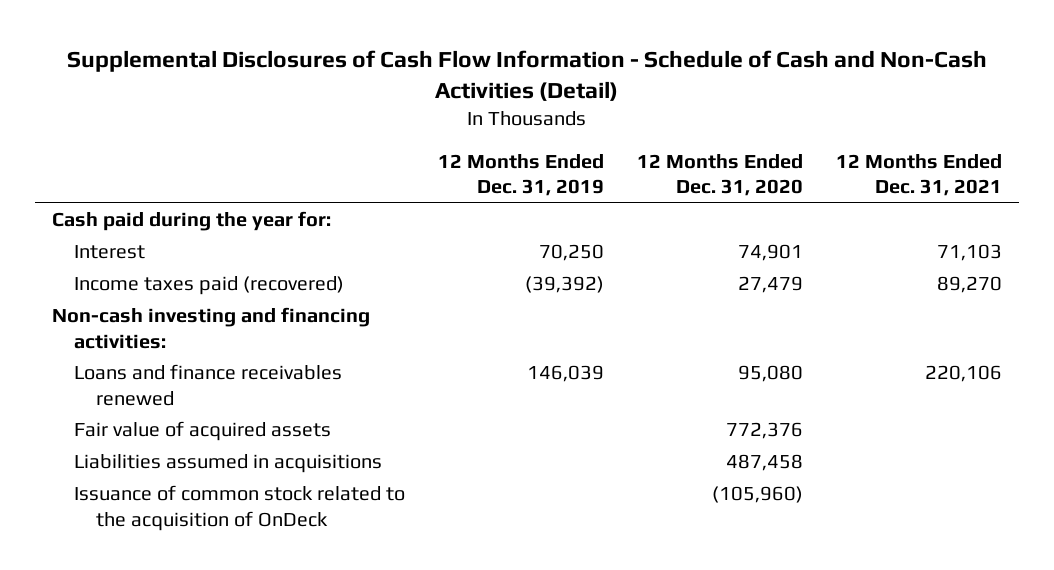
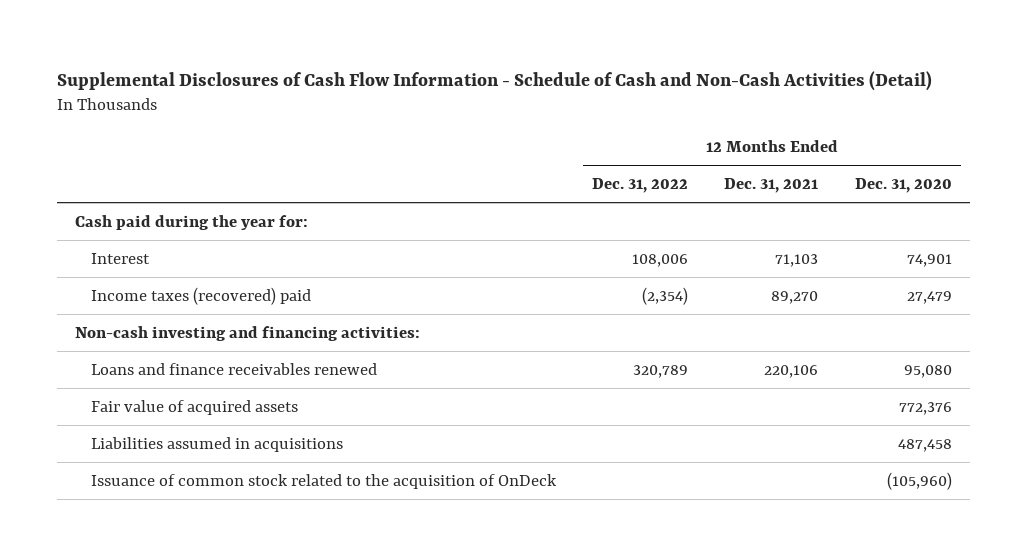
[438,153,605,197] 12 Months Ended Dec. 31, 2019 -> none
none -> [592,177,689,193] Dec. 31, 2022
[74,276,345,296] Income taxes paid (recovered) -> [91,286,312,305] Income taxes (recovered) paid

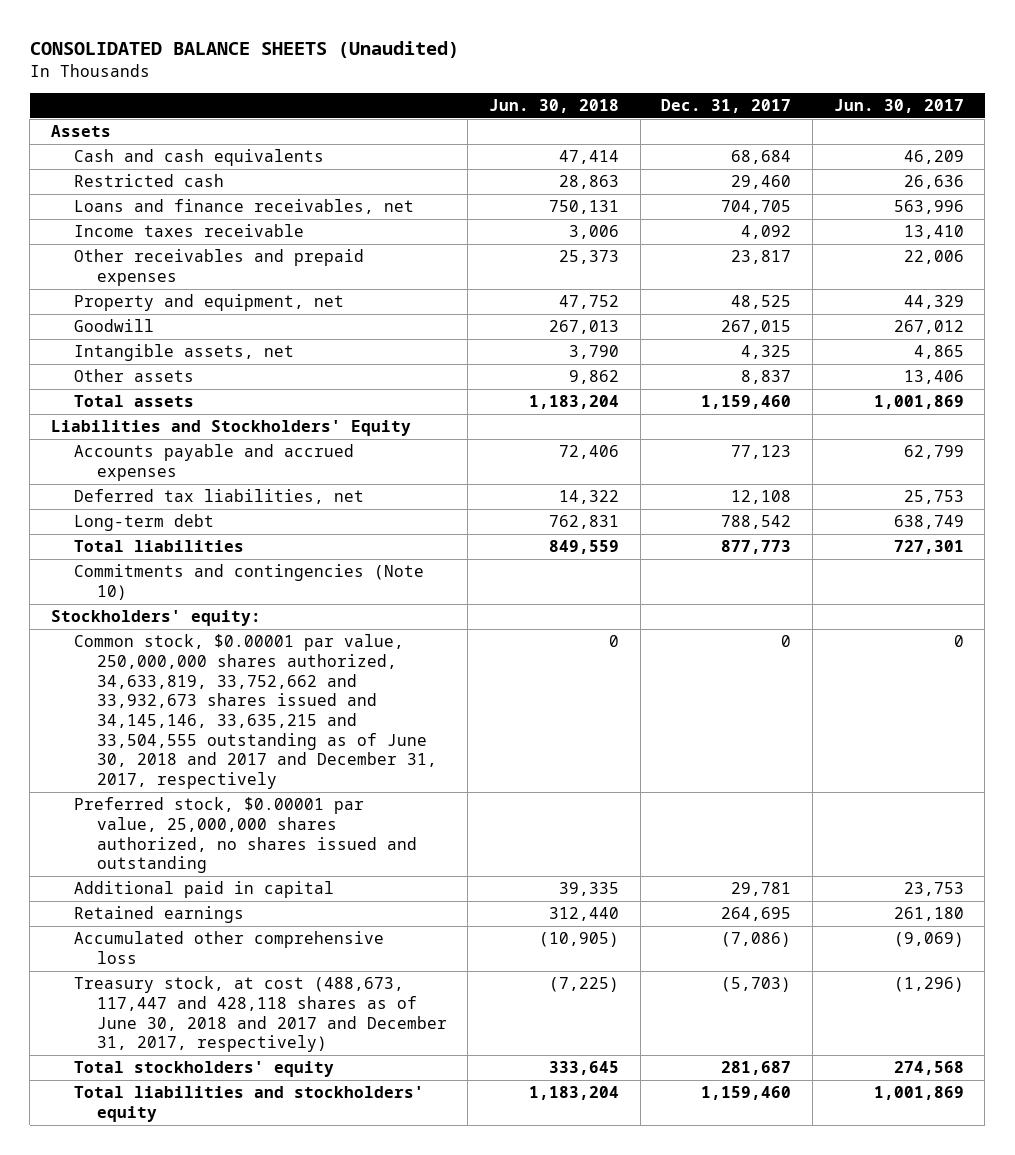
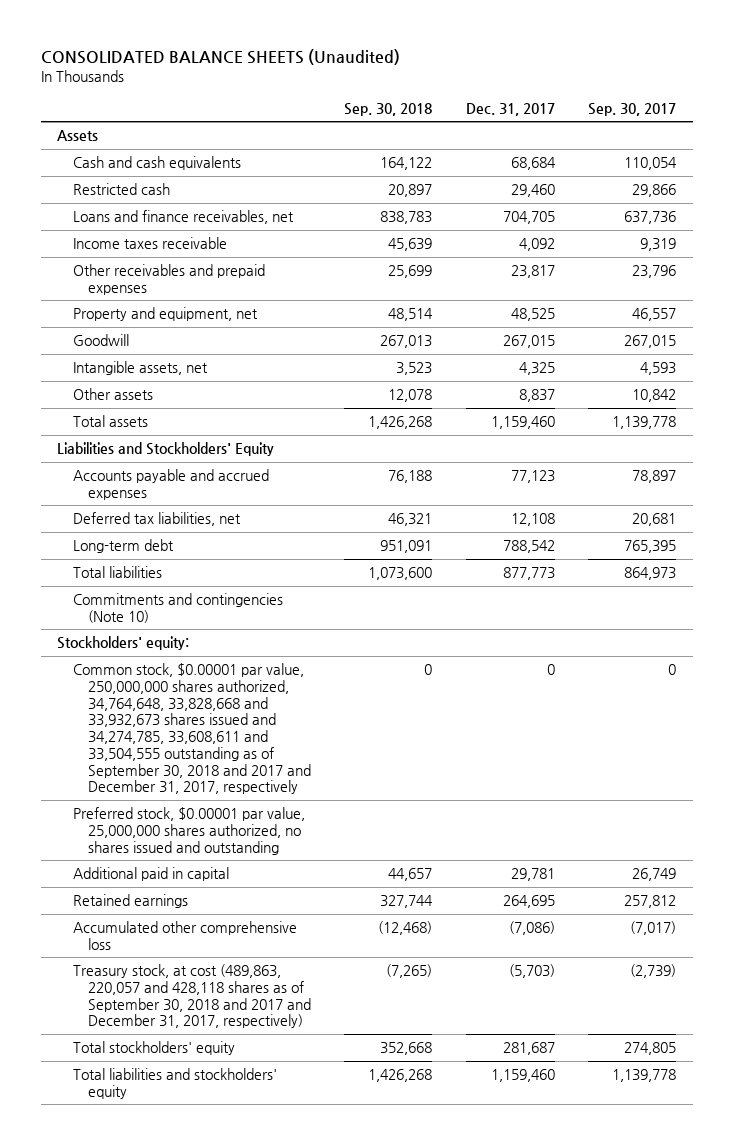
[488,98,619,113] Jun. 30, 2018 -> none
[833,98,964,113] Jun. 30, 2017 -> none
none -> [344,102,433,116] Sep. 30, 2018
none -> [588,102,677,116] Sep. 30, 2017
[73,634,437,789] Common stock, $0.00001 par value, 250,000,000 shares authorized, 34,633,819, 33,752,662 and 33,932,673 shares issued and 34,145,146, 33,635,215 and 33,504,555 outstanding as of June 30, 2018 and 2017 and December 31, 2017, respectively -> [72,663,311,795] Common stock, $0.00001 par value, 250,000,000 shares authorized, 34,764,648, 33,828,668 and 33,932,673 shares issued and 34,274,785, 33,608,611 and 33,504,555 outstanding as of September 30, 2018 and 2017 and December 31, 2017, respectively
[73,976,447,1053] Treasury stock, at cost (488,673, 117,447 and 428,118 shares as of June 30, 2018 and 2017 and December 31, 2017, respectively) -> [72,964,311,1029] Treasury stock, at cost (489,863, 220,057 and 428,118 shares as of September 30, 2018 and 2017 and December 31, 2017, respectively)

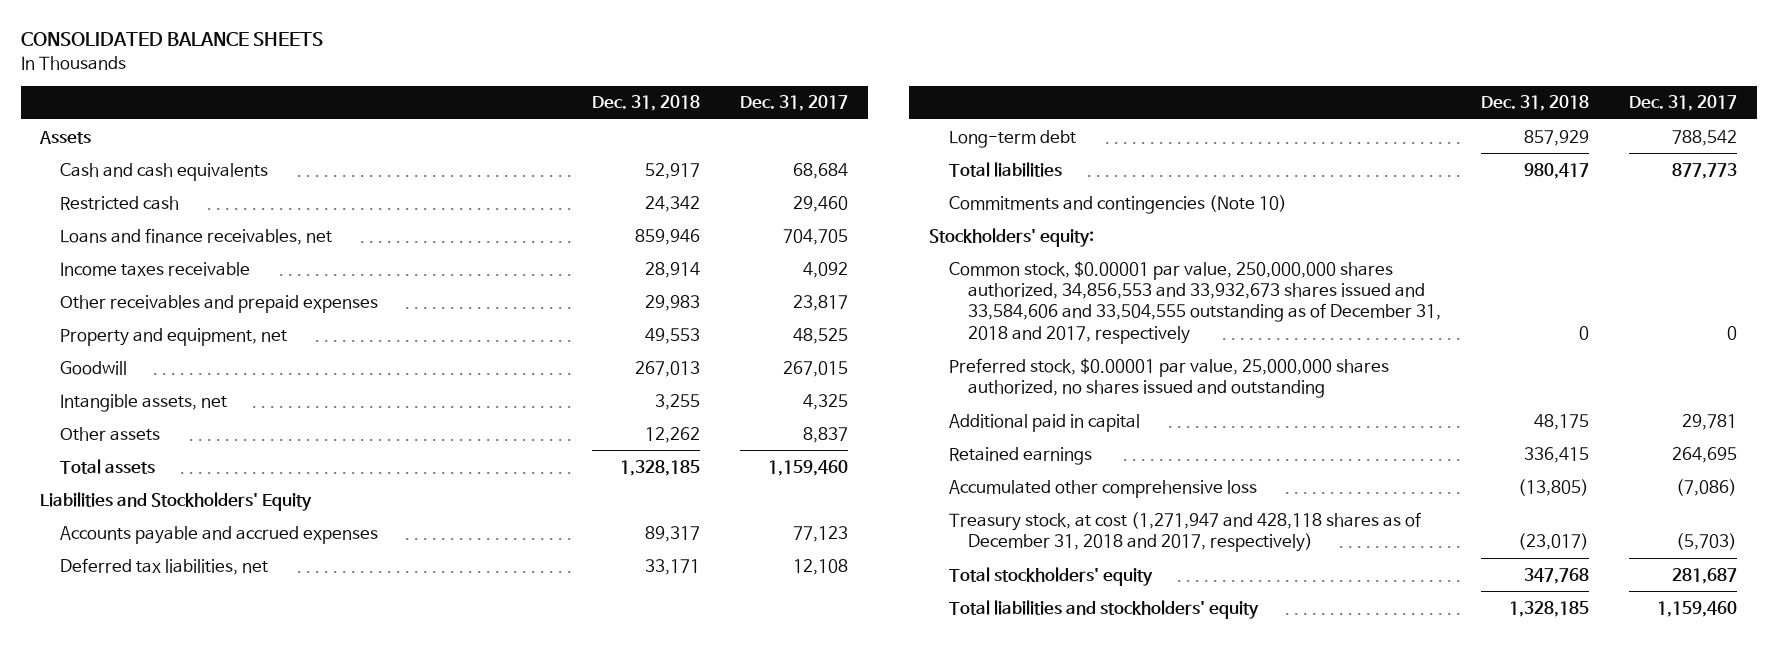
[40,49,400,66] CONSOLIDATED BALANCE SHEETS (Unaudited) -> [20,32,323,47] CONSOLIDATED BALANCE SHEETS
[344,102,433,116] Sep. 30, 2018 -> none
[588,102,677,116] Sep. 30, 2017 -> none
none -> [592,95,701,112] Dec. 31, 2018
[72,663,311,795] Common stock, $0.00001 par value, 250,000,000 shares authorized, 34,764,648, 33,828,668 and 33,932,673 shares issued and 34,274,785, 33,608,611 and 33,504,555 outstanding as of September 30, 2018 and 2017 and December 31, 2017, respectively -> [948,260,1442,344] Common stock, $0.00001 par value, 250,000,000 shares authorized, 34,856,553 and 33,932,673 shares issued and 33,584,606 and 33,504,555 outstanding as of December 31, 2018 and 2017, respectively
[72,964,311,1029] Treasury stock, at cost (489,863, 220,057 and 428,118 shares as of September 30, 2018 and 2017 and December 31, 2017, respectively) -> [948,511,1421,553] Treasury stock, at cost (1,271,947 and 428,118 shares as of December 31, 2018 and 2017, respectively)

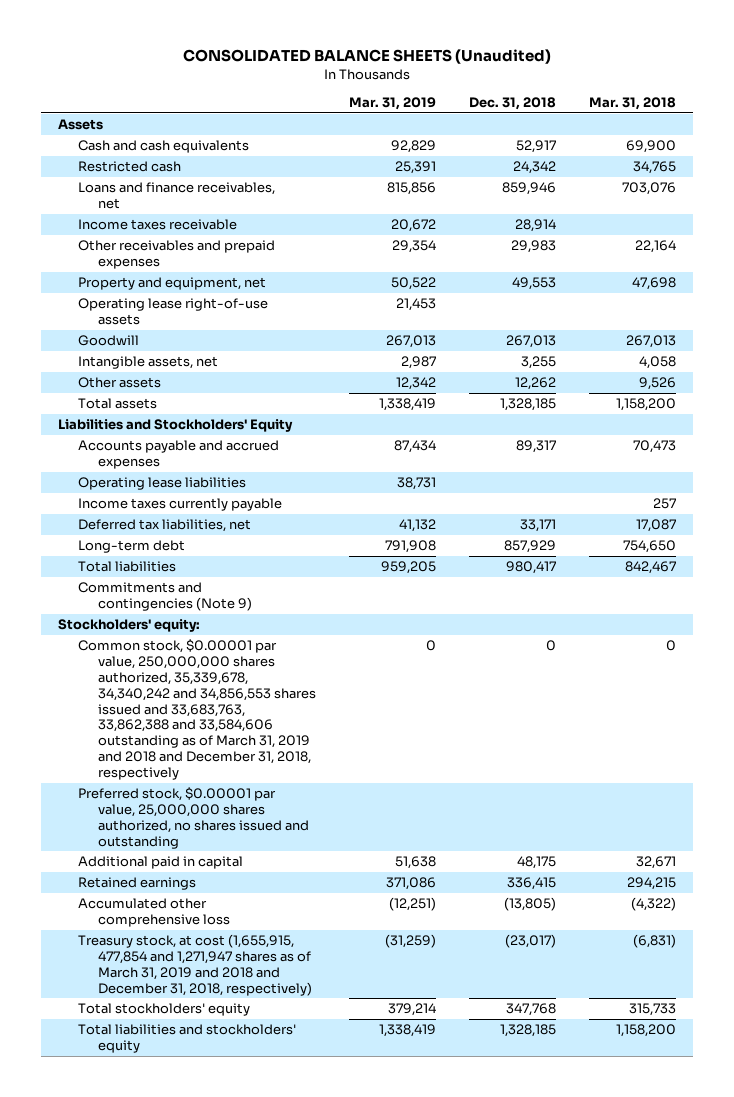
[20,32,323,47] CONSOLIDATED BALANCE SHEETS -> [182,49,551,65] CONSOLIDATED BALANCE SHEETS (Unaudited)
[739,95,848,112] Dec. 31, 2017 -> none
none -> [349,97,437,111] Mar. 31, 2019
none -> [589,97,677,111] Mar. 31, 2018
none -> [77,298,268,325] Operating lease right-of-use assets
none -> [77,477,246,491] Operating lease liabilities
none -> [77,498,282,512] Income taxes currently payable
[948,194,1287,214] Commitments and contingencies (Note 10) -> [77,582,253,611] Commitments and contingencies (Note 9)
[948,260,1442,344] Common stock, $0.00001 par value, 250,000,000 shares authorized, 34,856,553 and 33,932,673 shares issued and 33,584,606 and 33,504,555 outstanding as of December 31, 2018 and 2017, respectively -> [77,639,317,781] Common stock, $0.00001 par value, 250,000,000 shares authorized, 35,339,678, 34,340,242 and 34,856,553 shares issued and 33,683,763, 33,862,388 and 33,584,606 outstanding as of March 31, 2019 and 2018 and December 31, 2018, respectively
[948,511,1421,553] Treasury stock, at cost (1,271,947 and 428,118 shares as of December 31, 2018 and 2017, respectively) -> [77,934,313,996] Treasury stock, at cost (1,655,915, 477,854 and 1,271,947 shares as of March 31, 2019 and 2018 and December 31, 2018, respectively)

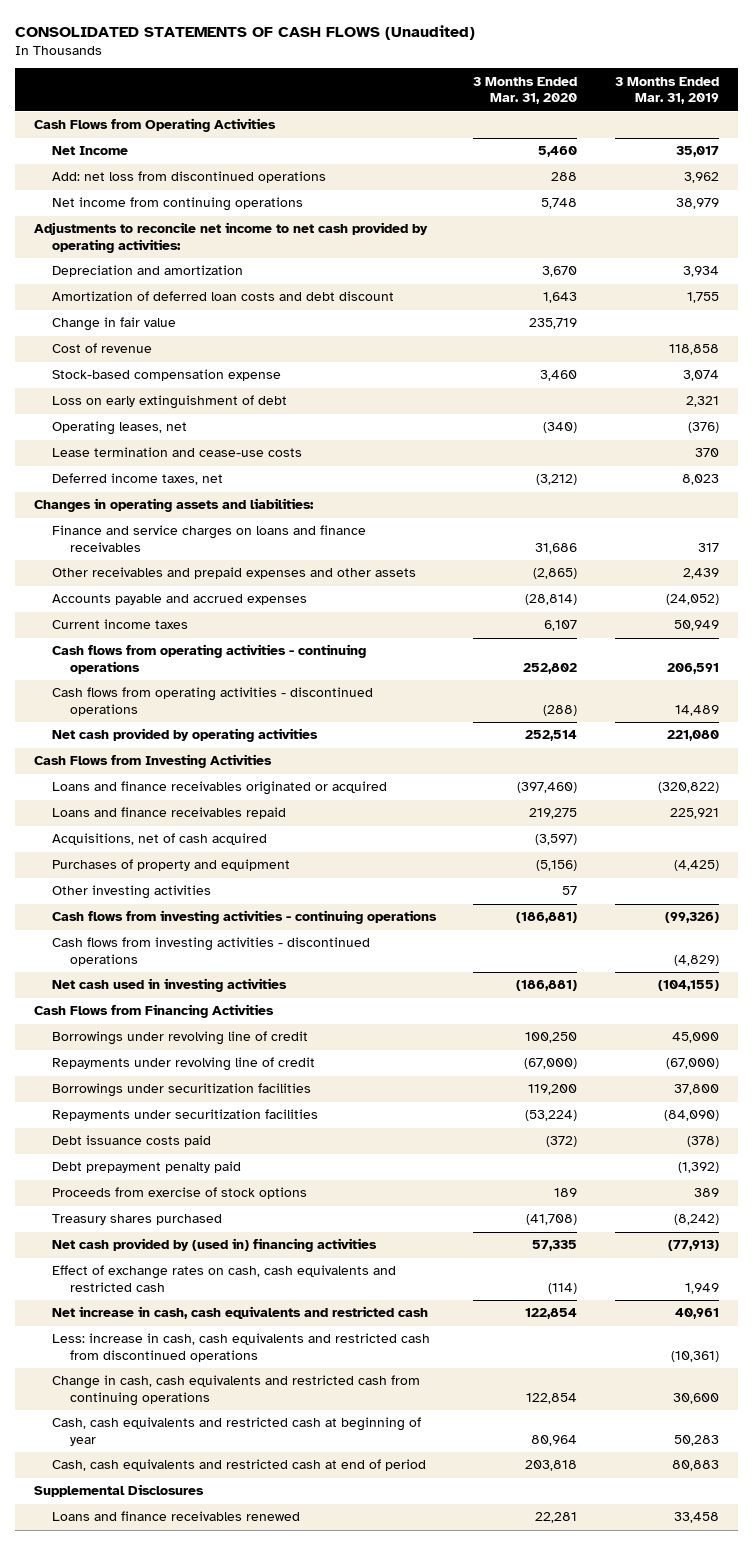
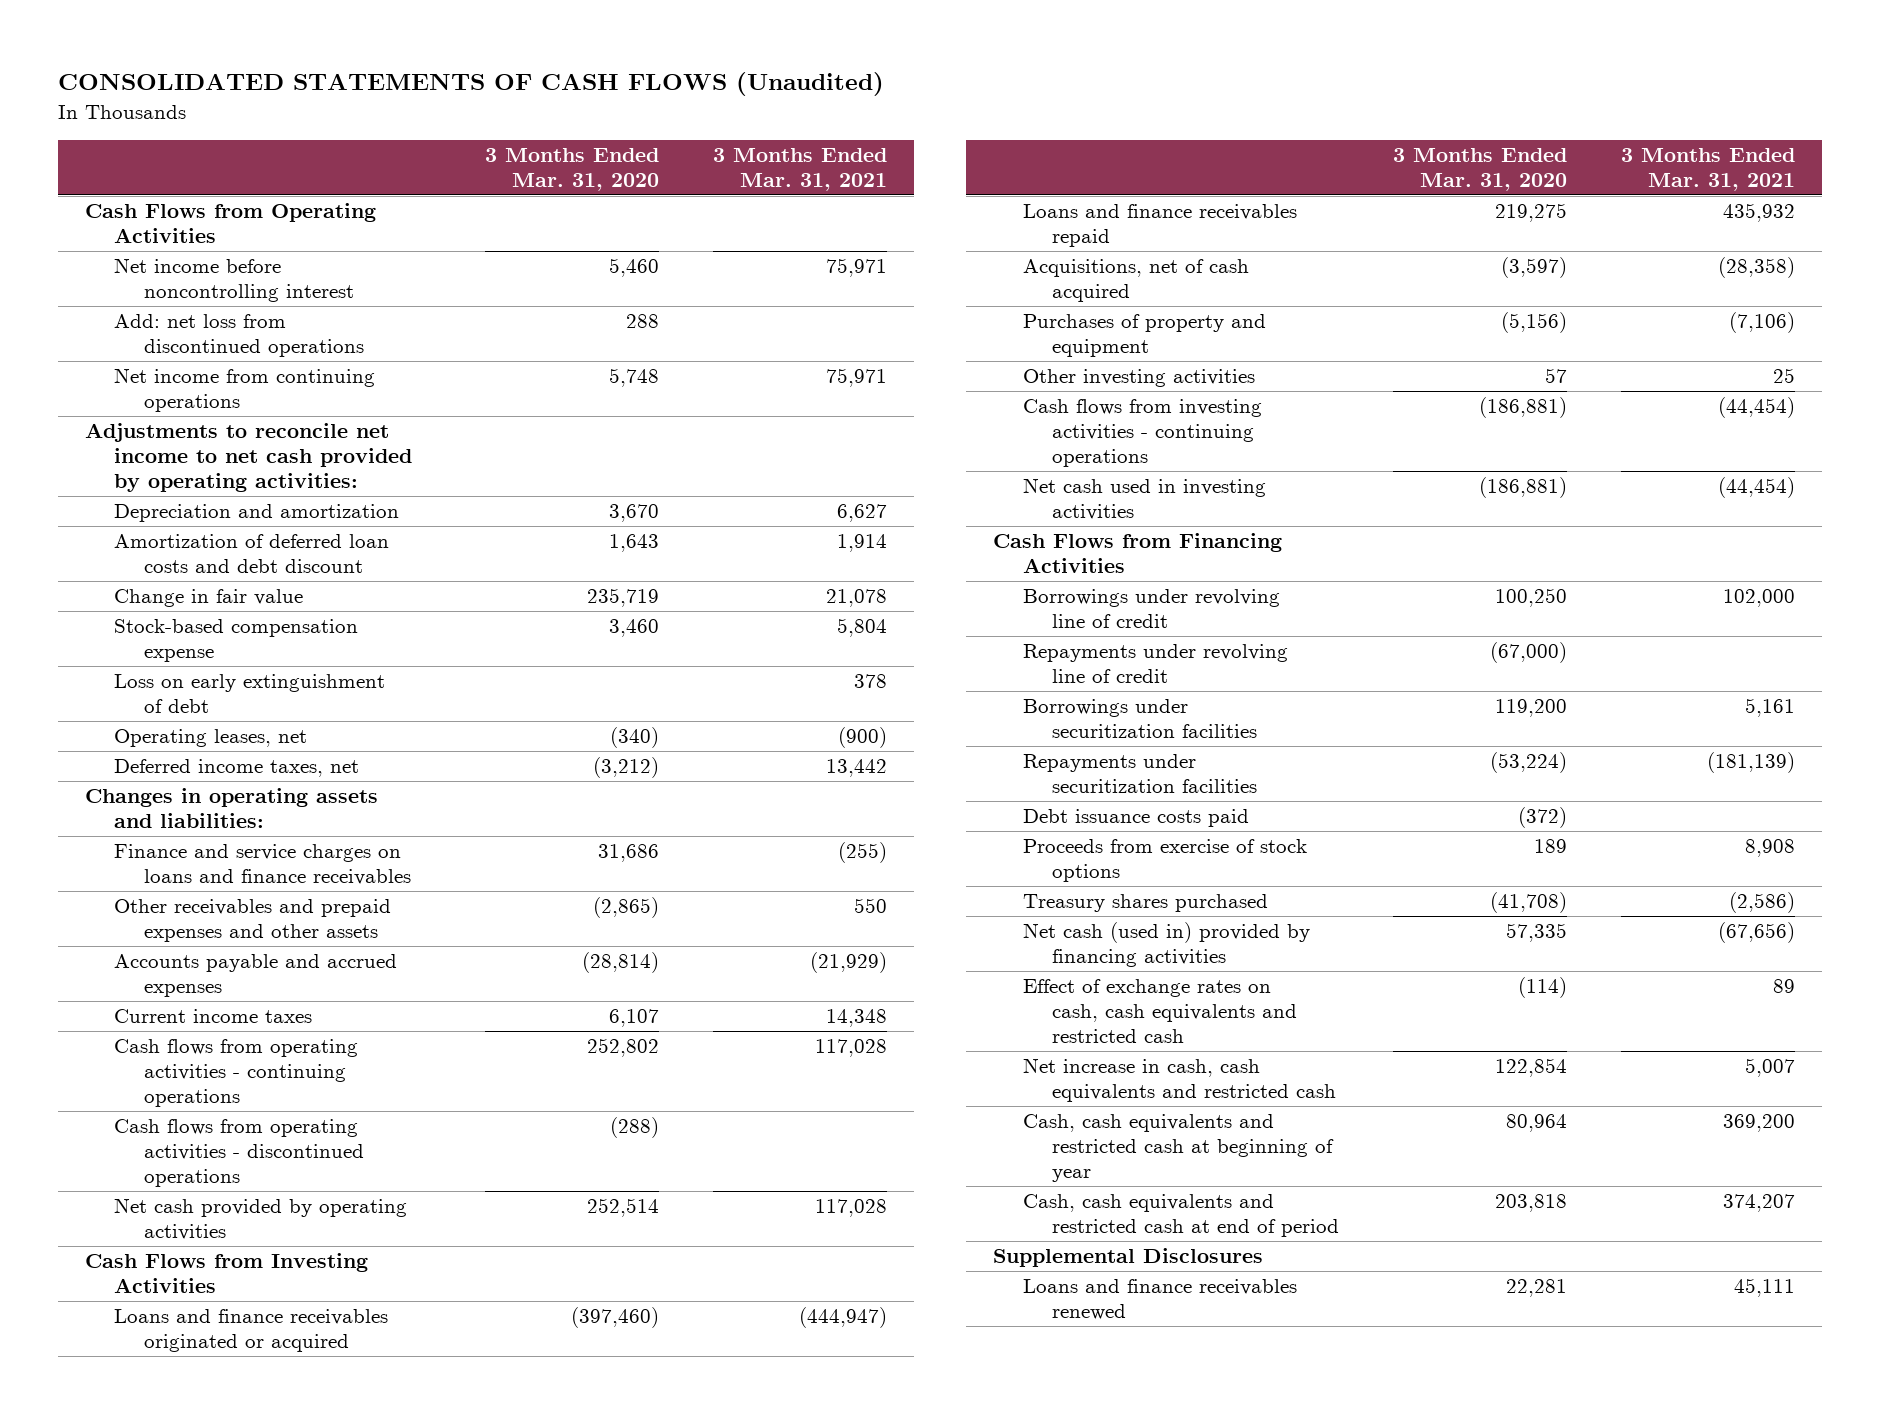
[614,76,719,105] 3 Months Ended Mar. 31, 2019 -> none
none -> [712,147,887,191] 3 Months Ended Mar. 31, 2021
[51,146,128,156] Net Income -> [114,258,354,303] Net income before noncontrolling interest
[51,343,152,354] Cost of revenue -> none
[51,447,302,458] Lease termination and cease-use costs -> none
[51,937,370,966] Cash flows from investing activities - discontinued operations -> none
[51,1161,241,1174] Debt prepayment penalty paid -> none
[51,1238,377,1253] Net cash provided by (used in) financing activities -> [1022,922,1310,968] Net cash (used in) provided by financing activities
[51,1333,430,1362] Less: increase in cash, cash equivalents and restricted cash from discontinued operations -> none
[51,1375,420,1406] Change in cash, cash equivalents and restricted cash from continuing operations -> none

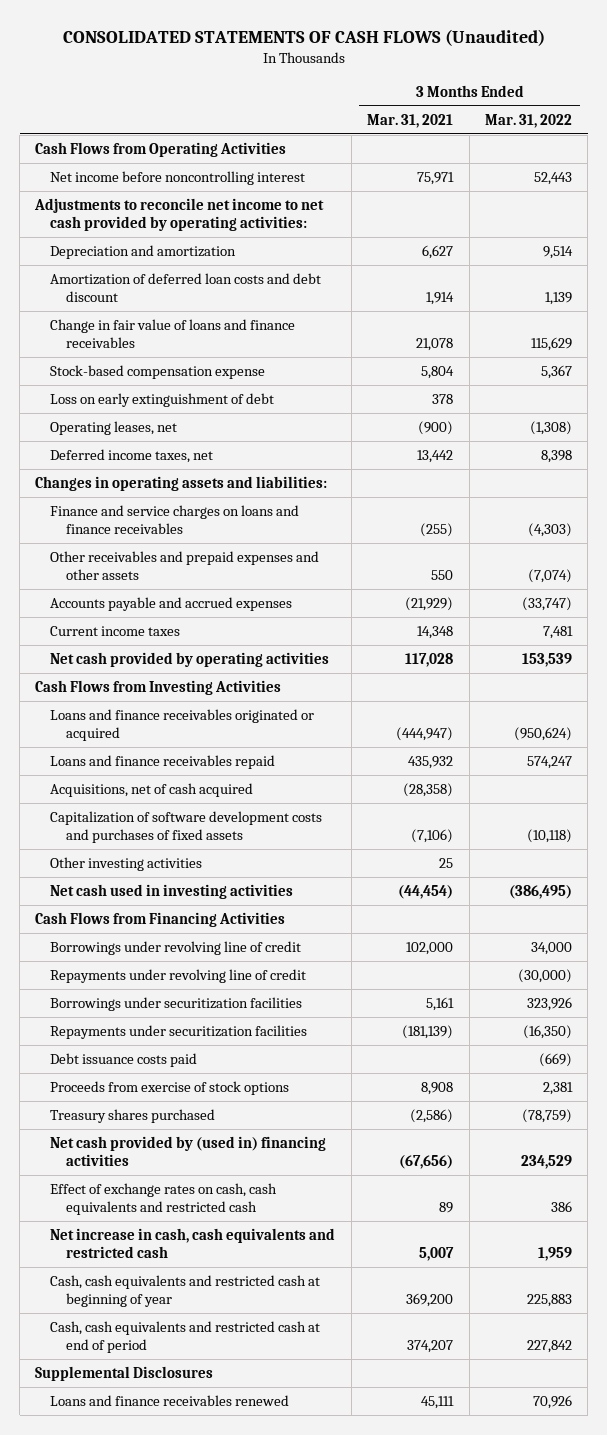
[484,147,659,191] 3 Months Ended Mar. 31, 2020 -> none
none -> [485,113,573,128] Mar. 31, 2022
[114,314,364,358] Add: net loss from discontinued operations -> none
[114,368,376,413] Net income from continuing operations -> none
[114,589,304,608] Change in fair value -> [50,318,296,348] Change in fair value of loans and finance receivables
[114,1039,359,1107] Cash flows from operating activities - continuing operations -> none
[114,1119,364,1187] Cash flows from operating activities - discontinued operations -> none
[1022,314,1266,358] Purchases of property and equipment -> [50,810,323,843] Capitalization of software development costs and purchases of fixed assets
[1022,399,1262,467] Cash flows from investing activities - continuing operations -> none
[1022,922,1310,968] Net cash (used in) provided by financing activities -> [50,1135,327,1166] Net cash provided by (used in) financing activities

